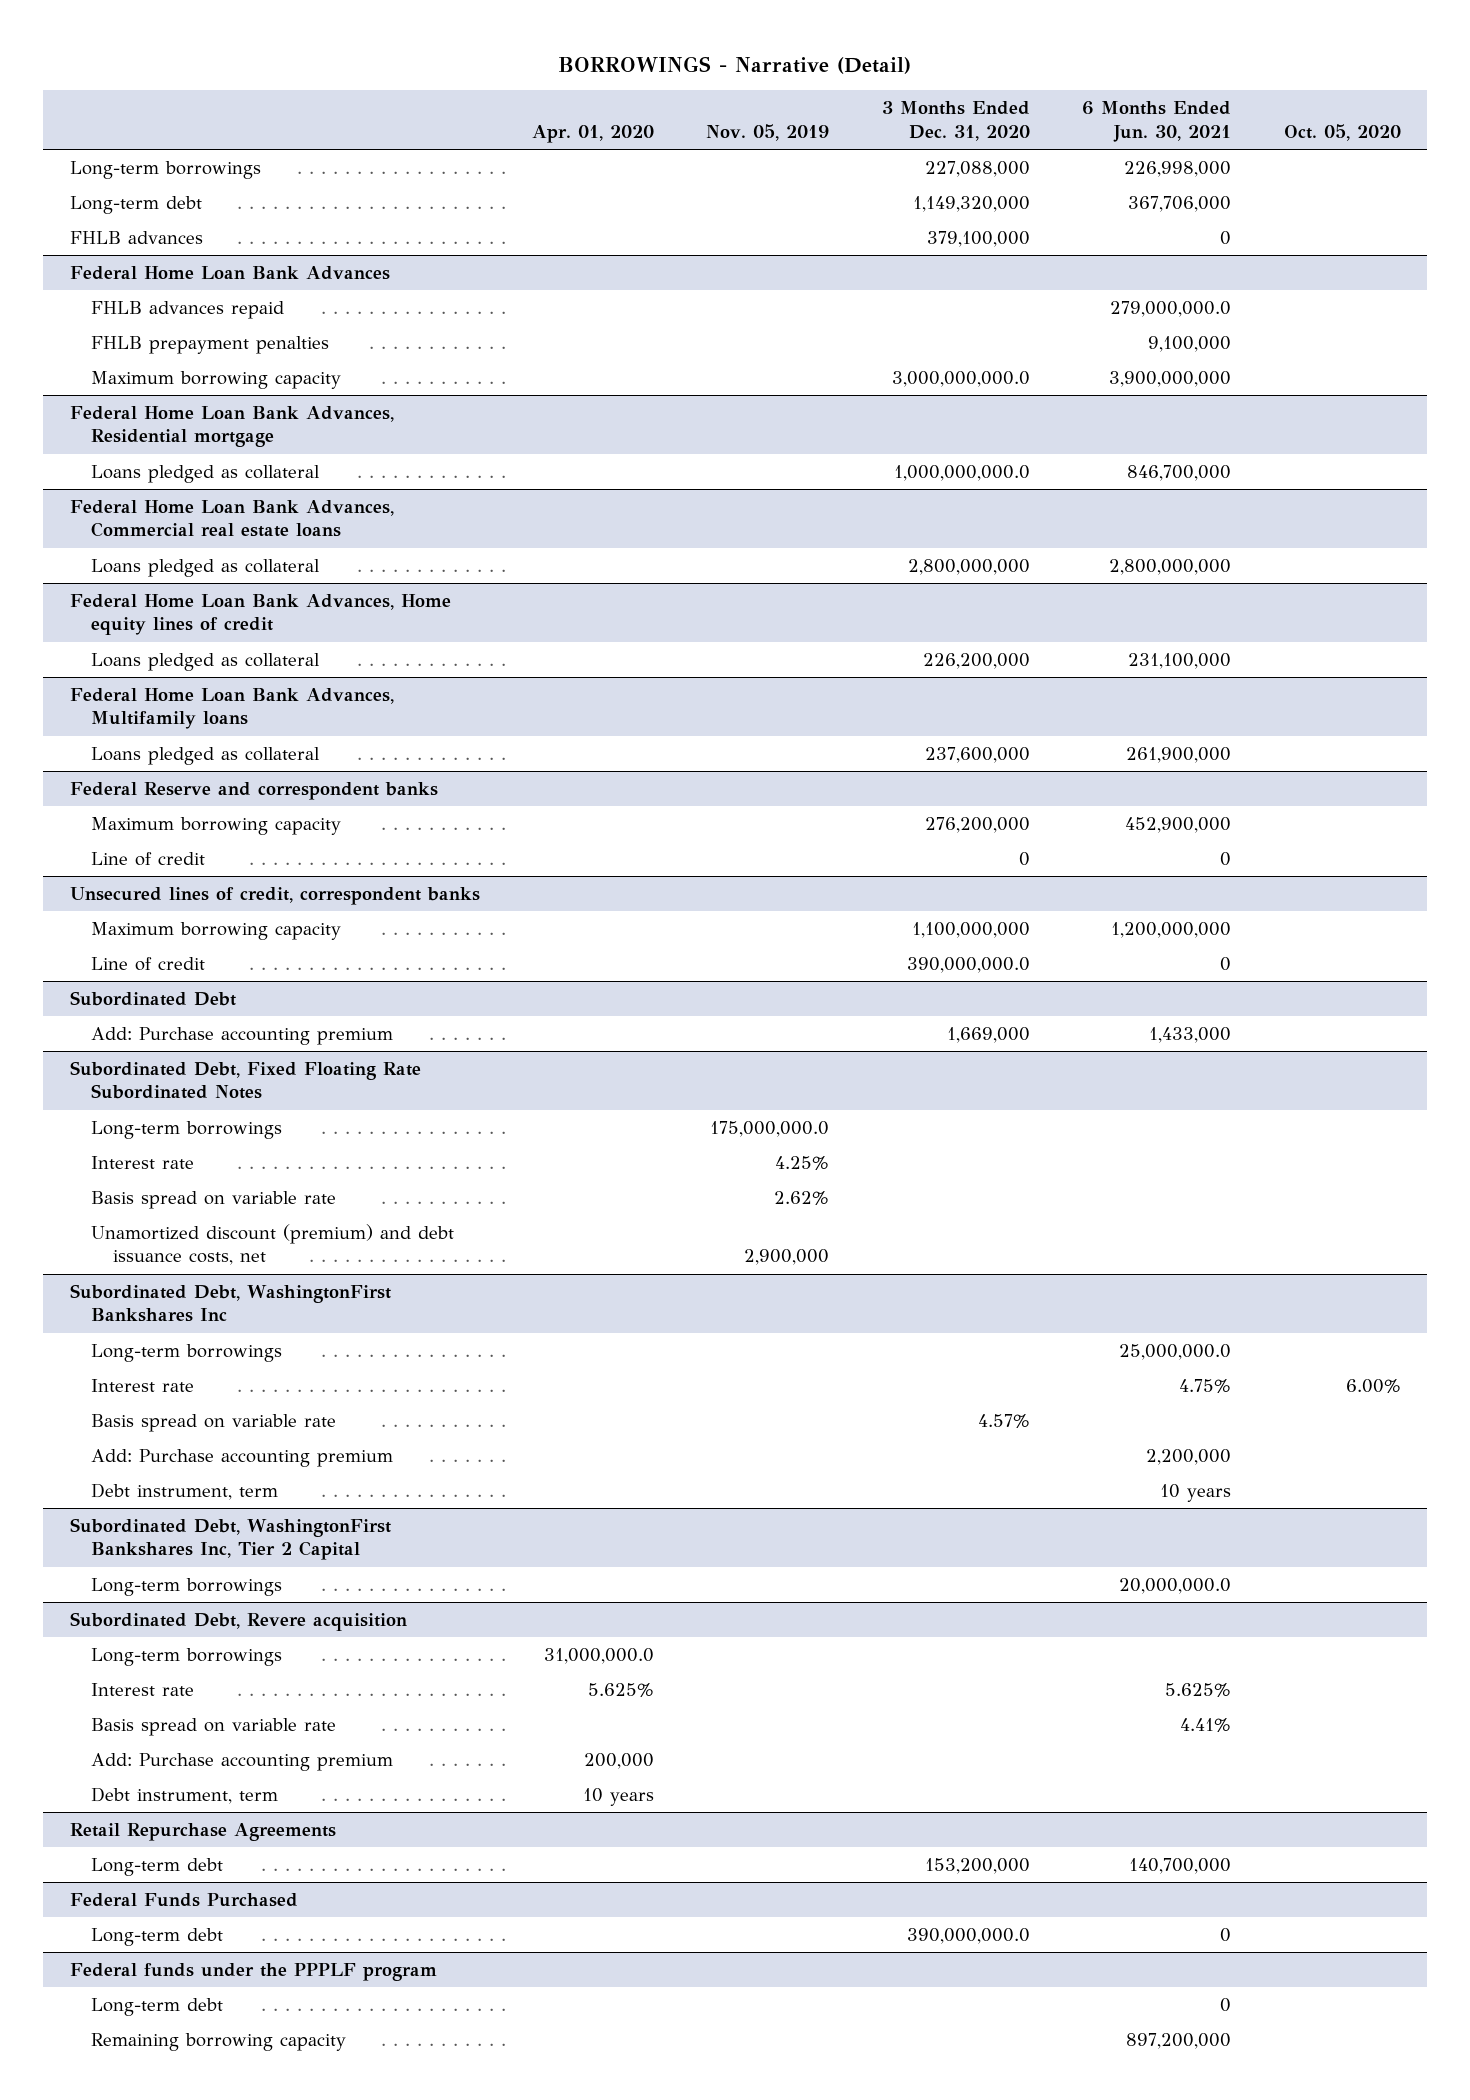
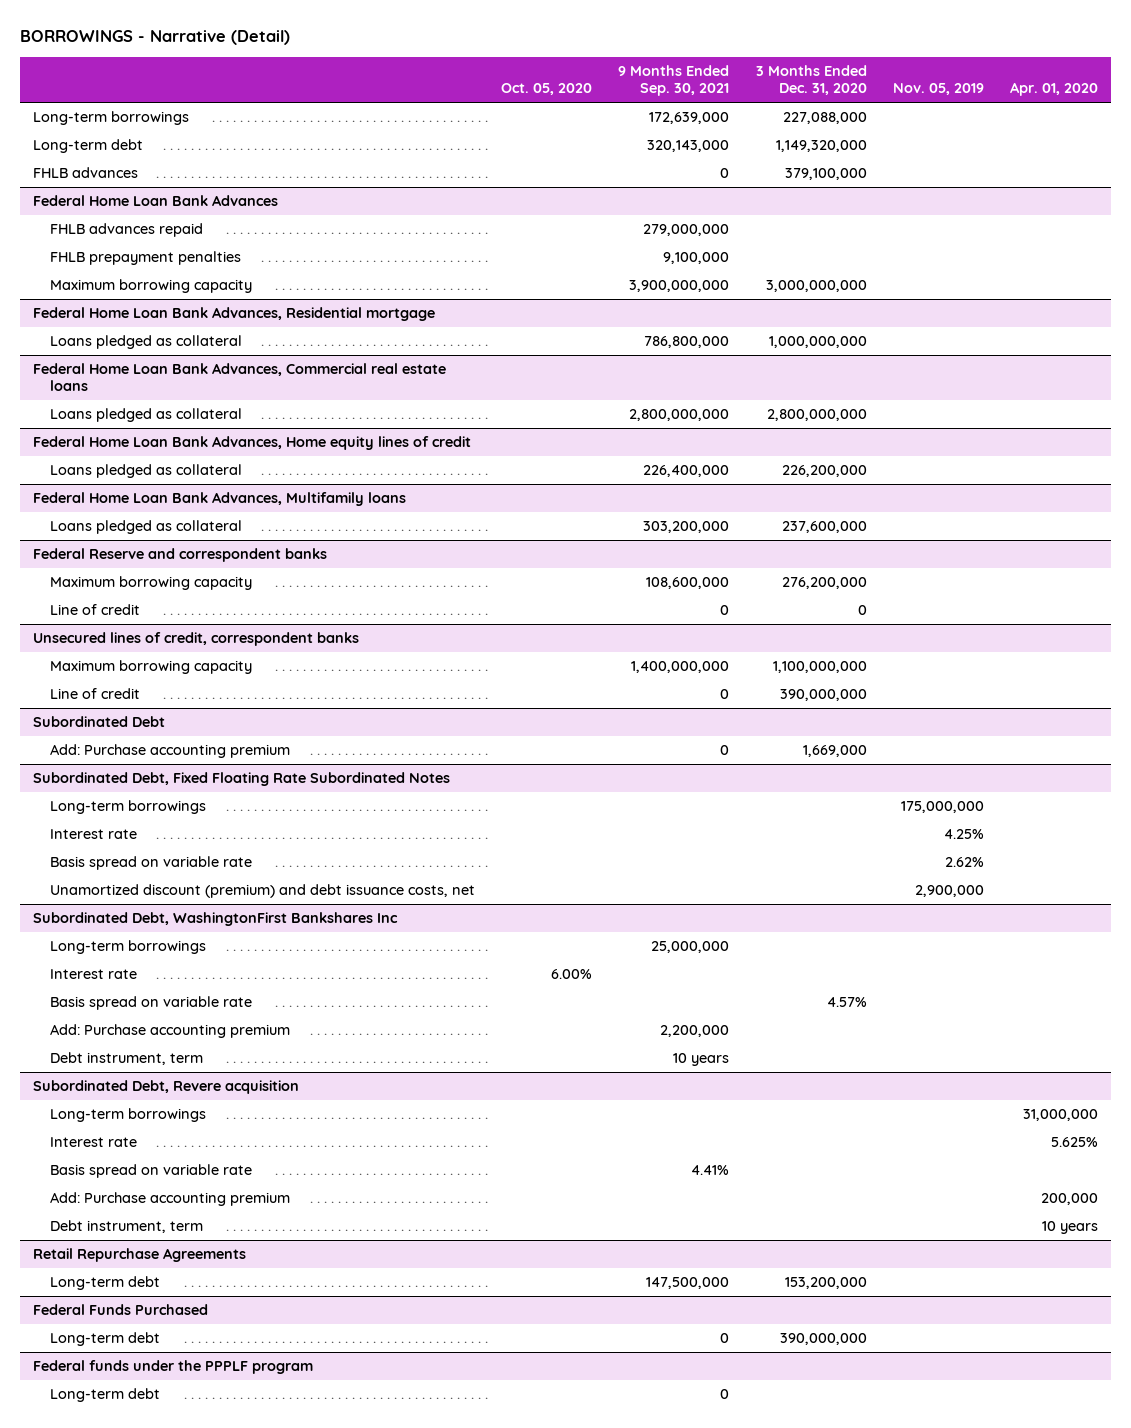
[1082,101,1232,142] 6 Months Ended Jun. 30, 2021 -> none
none -> [618,65,730,97] 9 Months Ended Sep. 30, 2021
[891,370,1030,387] 3,000,000,000.0 -> [765,280,867,293] 3,000,000,000
[893,464,1030,481] 1,000,000,000.0 -> [768,336,867,349] 1,000,000,000
[906,956,1030,973] 390,000,000.0 -> [779,689,867,702] 390,000,000
[710,1120,830,1137] 175,000,000.0 -> [900,801,984,814] 175,000,000
[69,1517,391,1561] Subordinated Debt, WashingtonFirst Bankshares Inc, Tier 2 Capital -> none
[91,1577,283,1596] Long-term borrowings -> none
[544,1647,655,1664] 31,000,000.0 -> [1022,1109,1098,1122] 31,000,000
[906,1927,1030,1944] 390,000,000.0 -> [779,1333,867,1346] 390,000,000
[91,2032,347,2051] Remaining borrowing capacity -> none

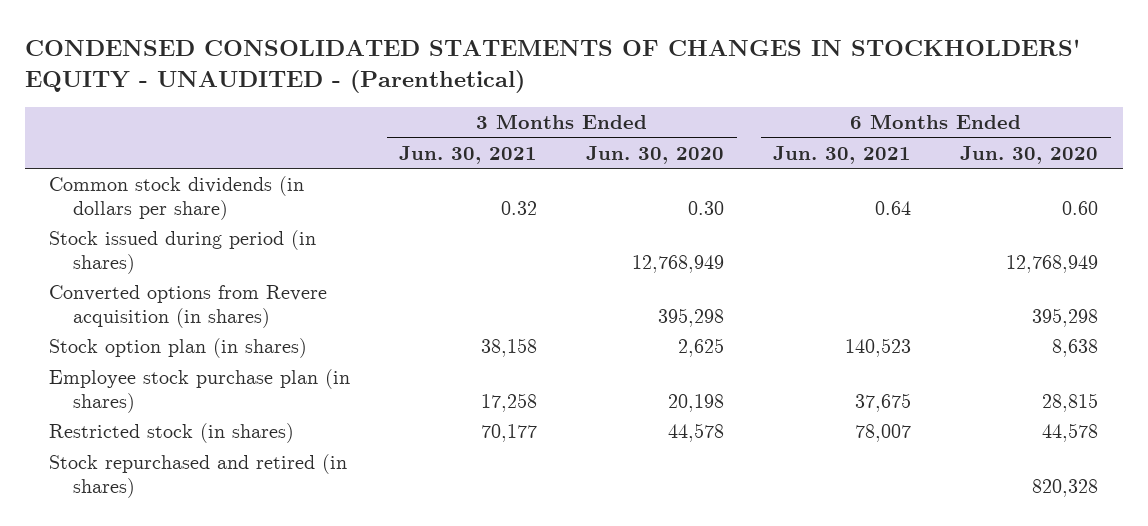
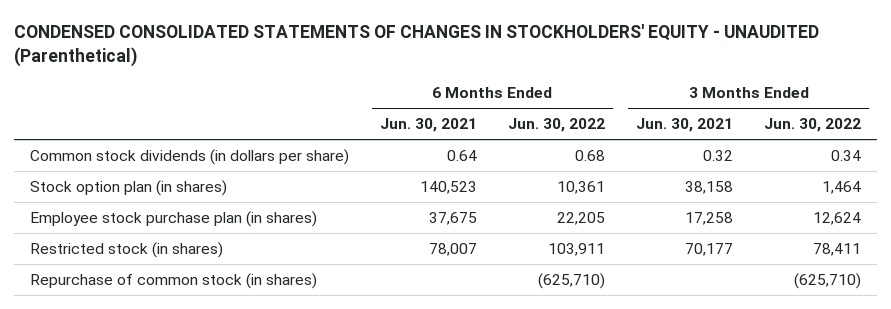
[24,38,1080,93] CONDENSED CONSOLIDATED STATEMENTS OF CHANGES IN STOCKHOLDERS' EQUITY - UNAUDITED - (Parenthetical) -> [14,23,820,67] CONDENSED CONSOLIDATED STATEMENTS OF CHANGES IN STOCKHOLDERS' EQUITY - UNAUDITED (Parenthetical)
[586,145,725,164] Jun. 30, 2020 -> none
[960,145,1099,164] Jun. 30, 2020 -> none
none -> [507,118,605,133] Jun. 30, 2022
none -> [764,118,862,133] Jun. 30, 2022
[49,230,317,274] Stock issued during period (in shares) -> none
[49,285,328,328] Converted options from Revere acquisition (in shares) -> none
[49,454,348,498] Stock repurchased and retired (in shares) -> [29,273,317,290] Repurchase of common stock (in shares)

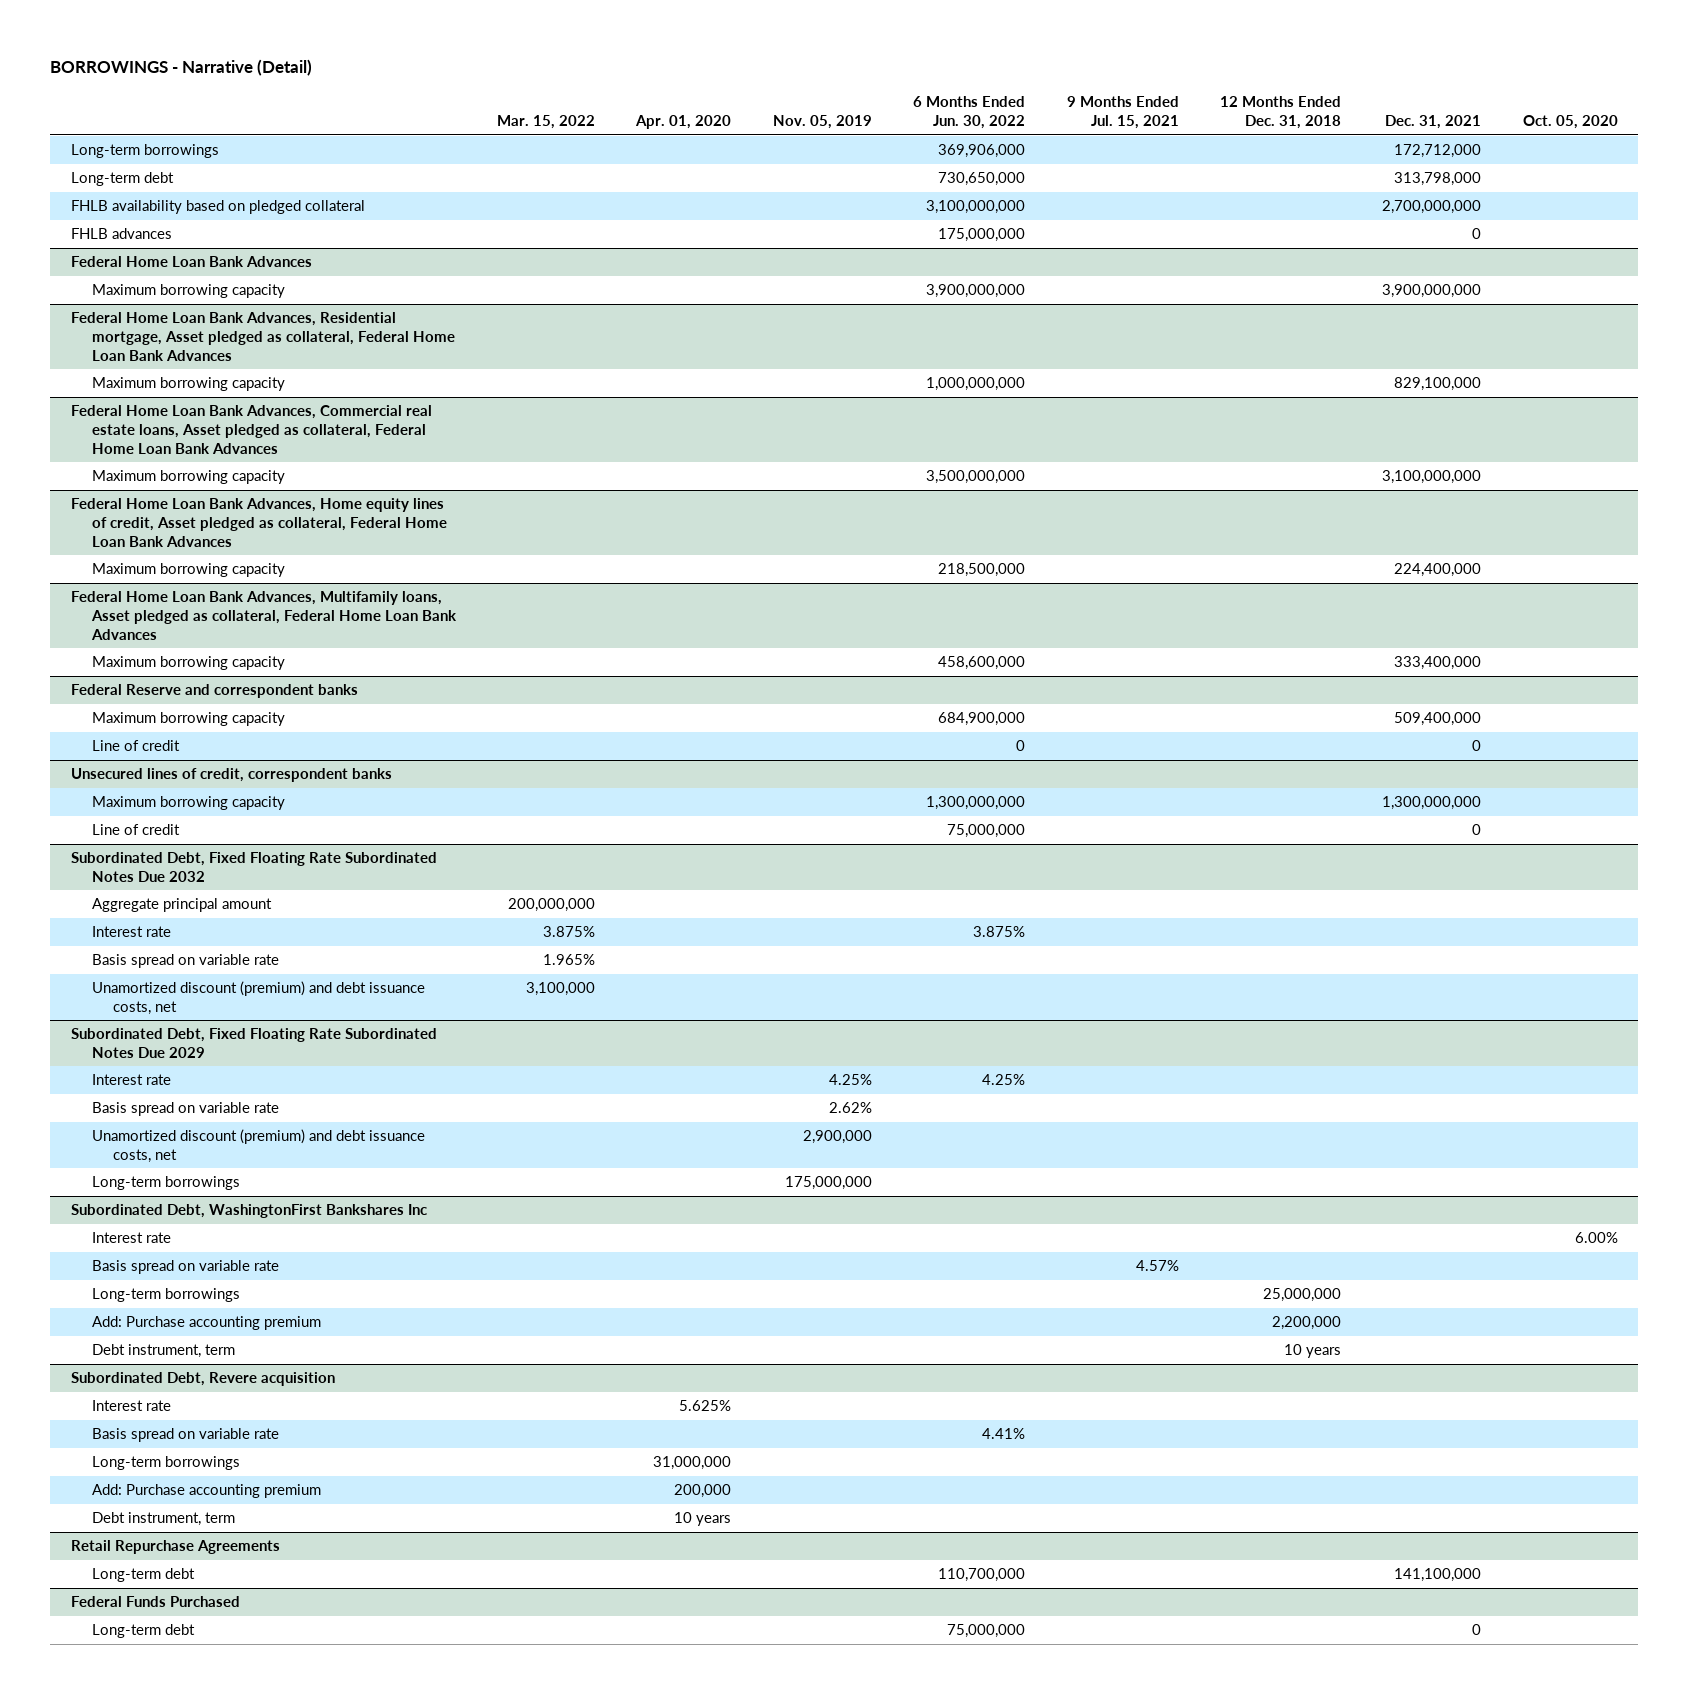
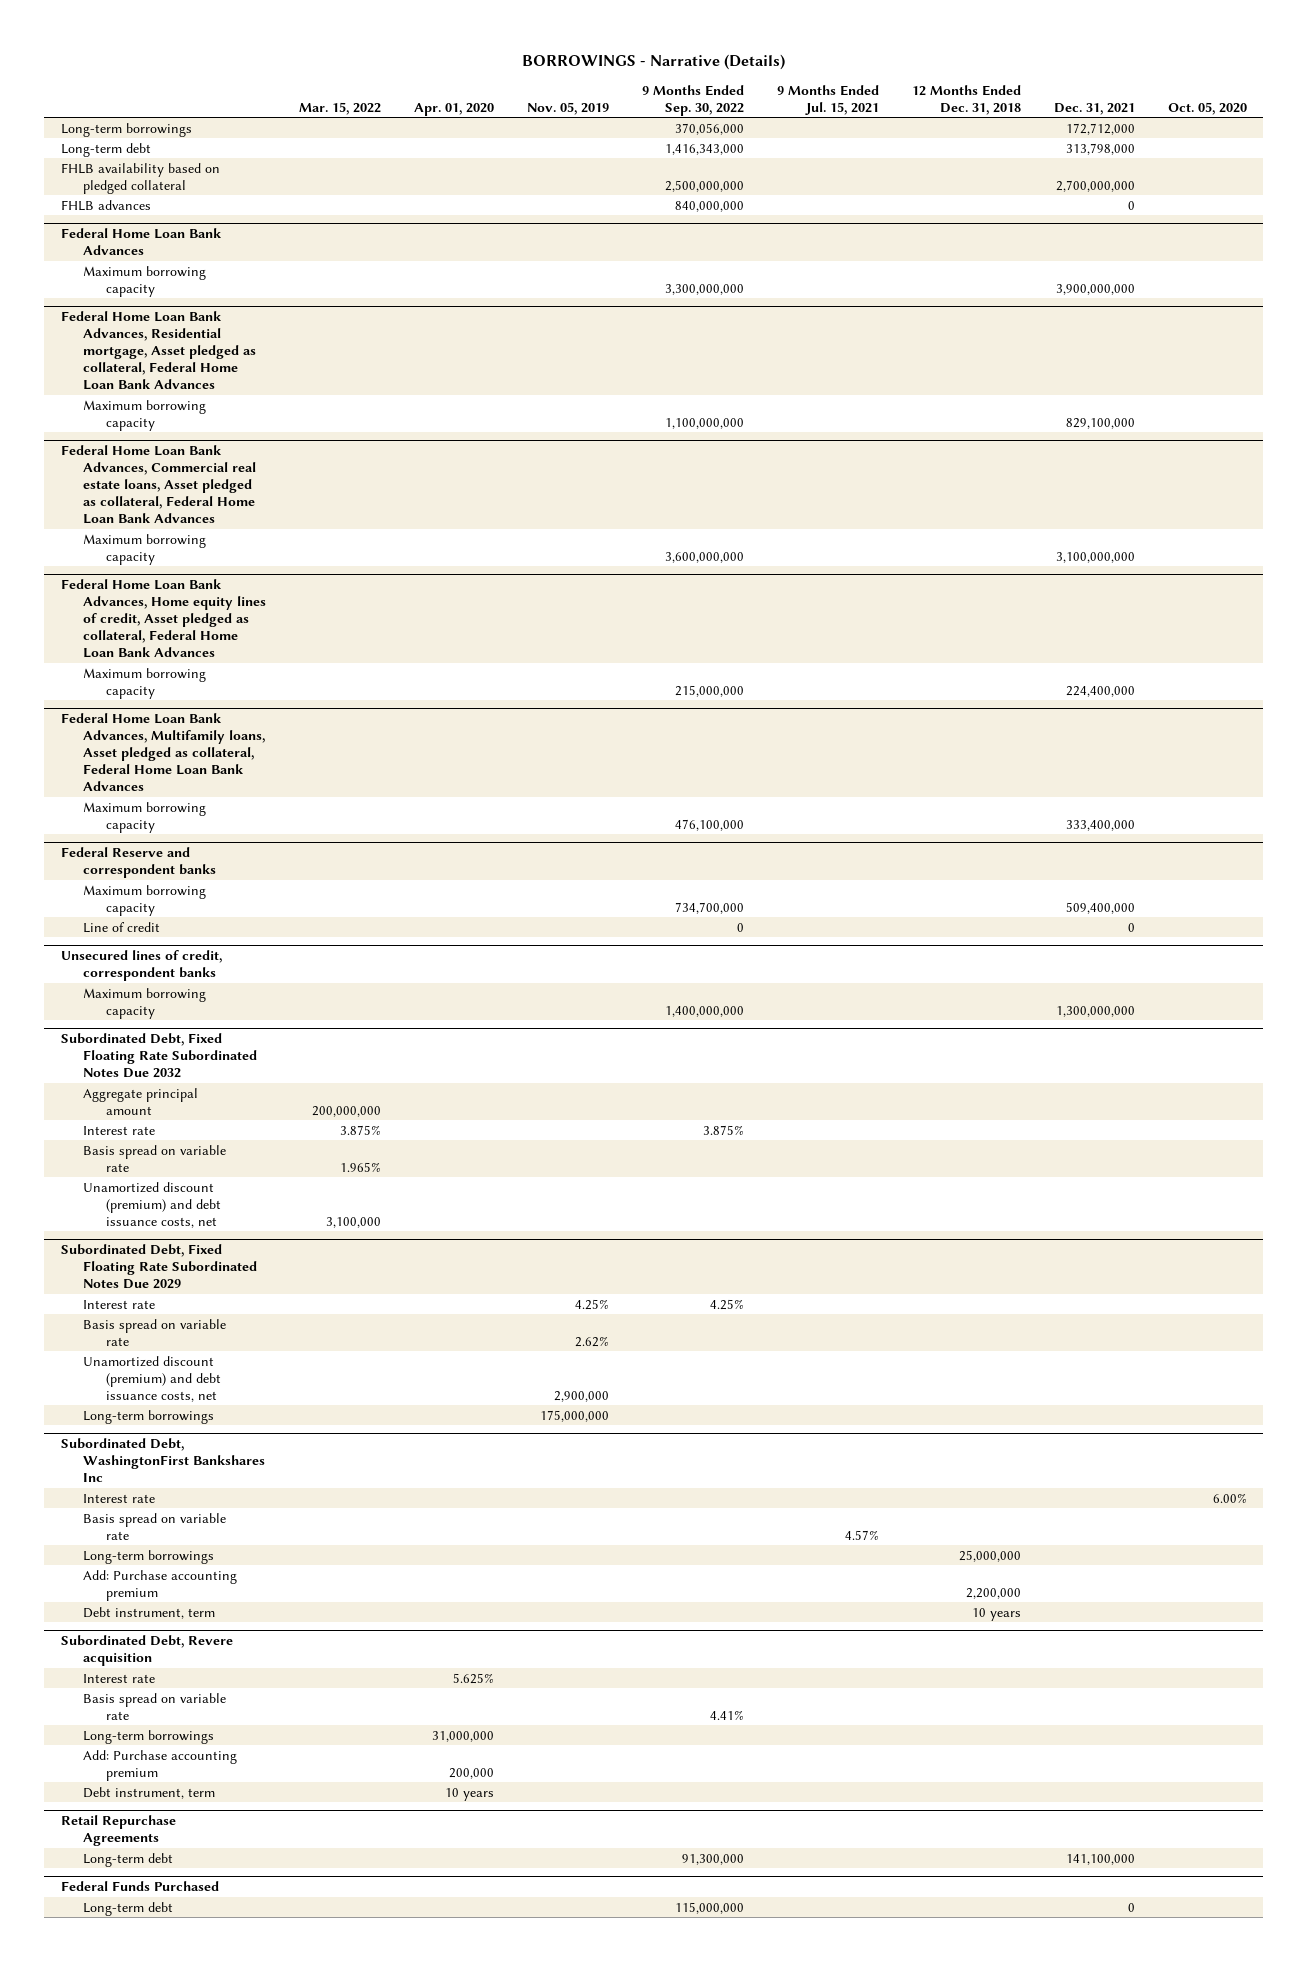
[50,59,313,77] BORROWINGS - Narrative (Detail) -> [521,53,785,70] BORROWINGS - Narrative (Details)
[913,96,1026,130] 6 Months Ended Jun. 30, 2022 -> none
none -> [641,84,744,116] 9 Months Ended Sep. 30, 2022
[91,824,180,836] Line of credit -> none

